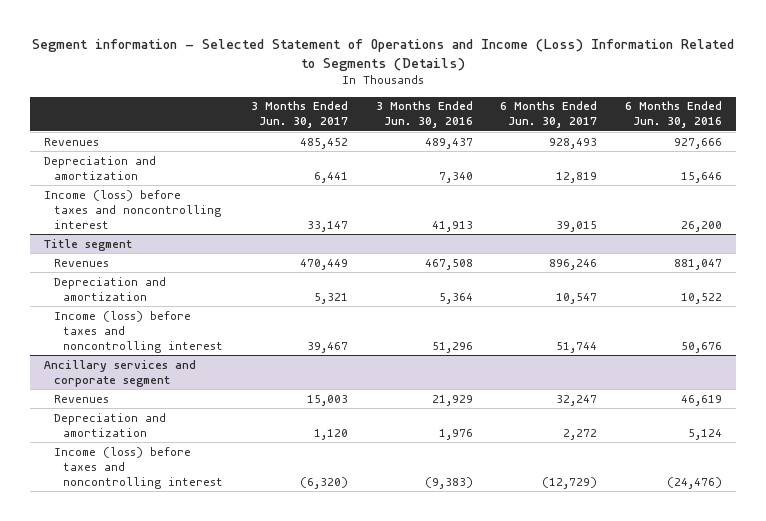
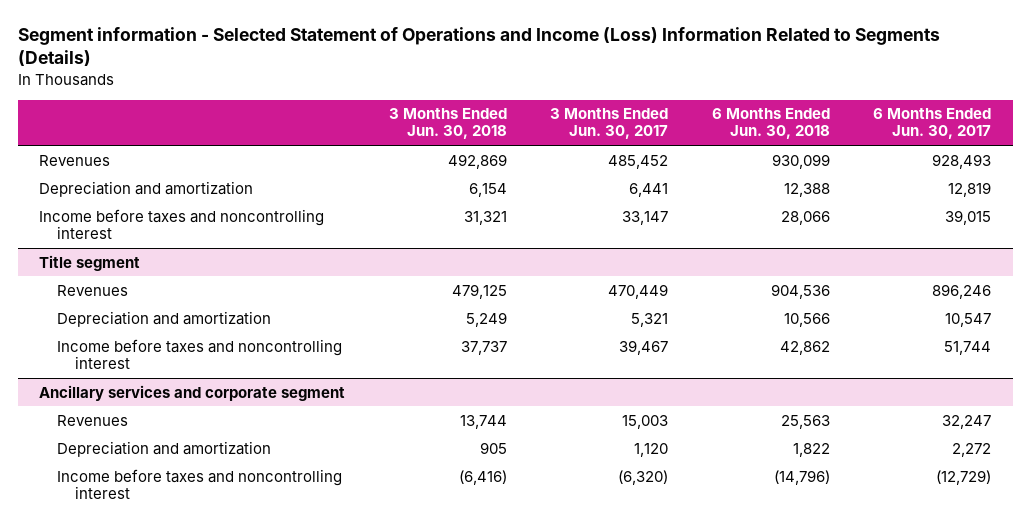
[375,101,473,129] 3 Months Ended Jun. 30, 2016 -> none
[625,101,723,129] 6 Months Ended Jun. 30, 2016 -> none
none -> [388,108,507,140] 3 Months Ended Jun. 30, 2018
none -> [711,108,830,140] 6 Months Ended Jun. 30, 2018
[44,189,221,229] Income (loss) before taxes and noncontrolling interest -> [39,208,325,239] Income before taxes and noncontrolling interest
[53,310,224,353] Income (loss) before taxes and noncontrolling interest -> [57,338,343,369] Income before taxes and noncontrolling interest
[53,446,224,489] Income (loss) before taxes and noncontrolling interest -> [57,468,343,499] Income before taxes and noncontrolling interest

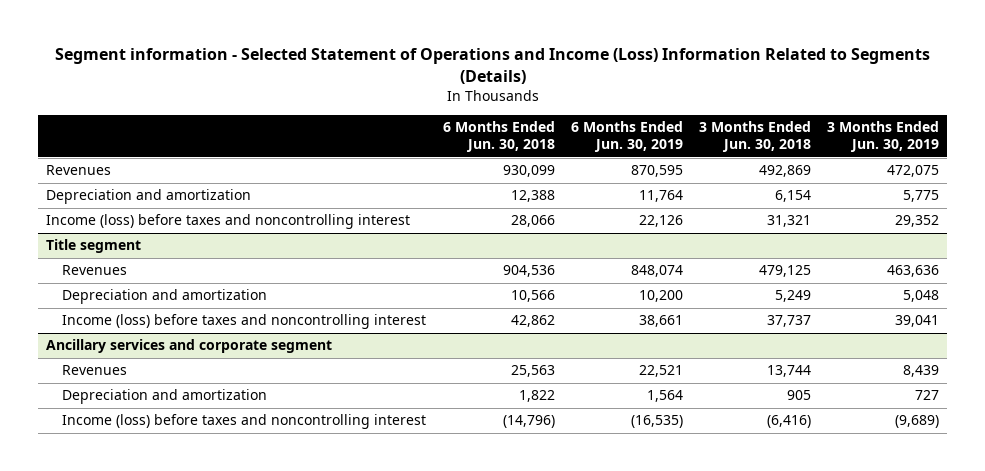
[550,108,669,140] 3 Months Ended Jun. 30, 2017 -> none
[872,108,991,140] 6 Months Ended Jun. 30, 2017 -> none
none -> [570,121,683,153] 6 Months Ended Jun. 30, 2019
none -> [827,121,940,153] 3 Months Ended Jun. 30, 2019
[39,208,325,239] Income before taxes and noncontrolling interest -> [46,214,411,230] Income (loss) before taxes and noncontrolling interest
[57,338,343,369] Income before taxes and noncontrolling interest -> [62,314,427,330] Income (loss) before taxes and noncontrolling interest
[57,468,343,499] Income before taxes and noncontrolling interest -> [62,414,427,430] Income (loss) before taxes and noncontrolling interest

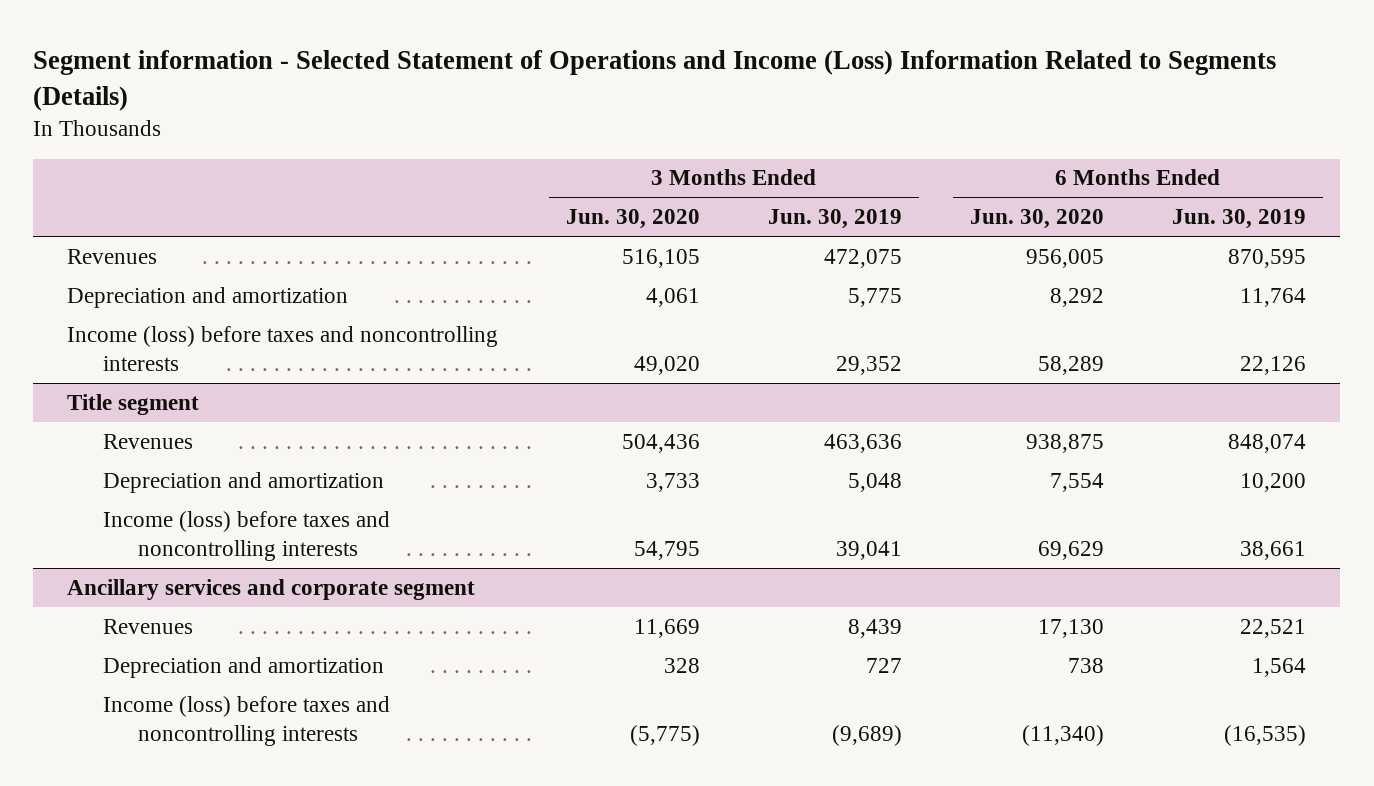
[442,121,555,153] 6 Months Ended Jun. 30, 2018 -> none
[698,121,811,153] 3 Months Ended Jun. 30, 2018 -> none
none -> [566,209,701,230] Jun. 30, 2020
none -> [970,209,1105,230] Jun. 30, 2020
[46,214,411,230] Income (loss) before taxes and noncontrolling interest -> [67,325,499,372] Income (loss) before taxes and noncontrolling interests
[62,314,427,330] Income (loss) before taxes and noncontrolling interest -> [102,510,390,562] Income (loss) before taxes and noncontrolling interests
[62,414,427,430] Income (loss) before taxes and noncontrolling interest -> [102,695,390,747] Income (loss) before taxes and noncontrolling interests

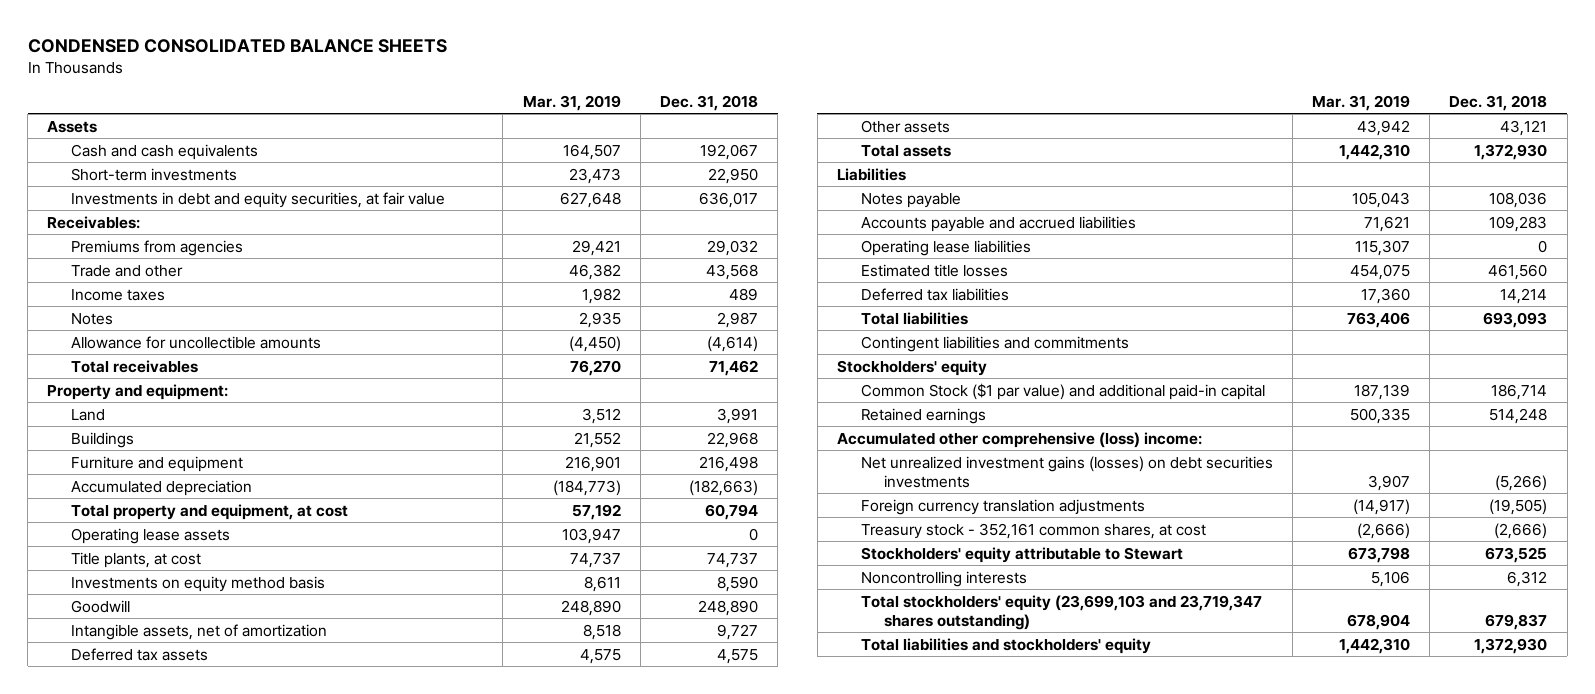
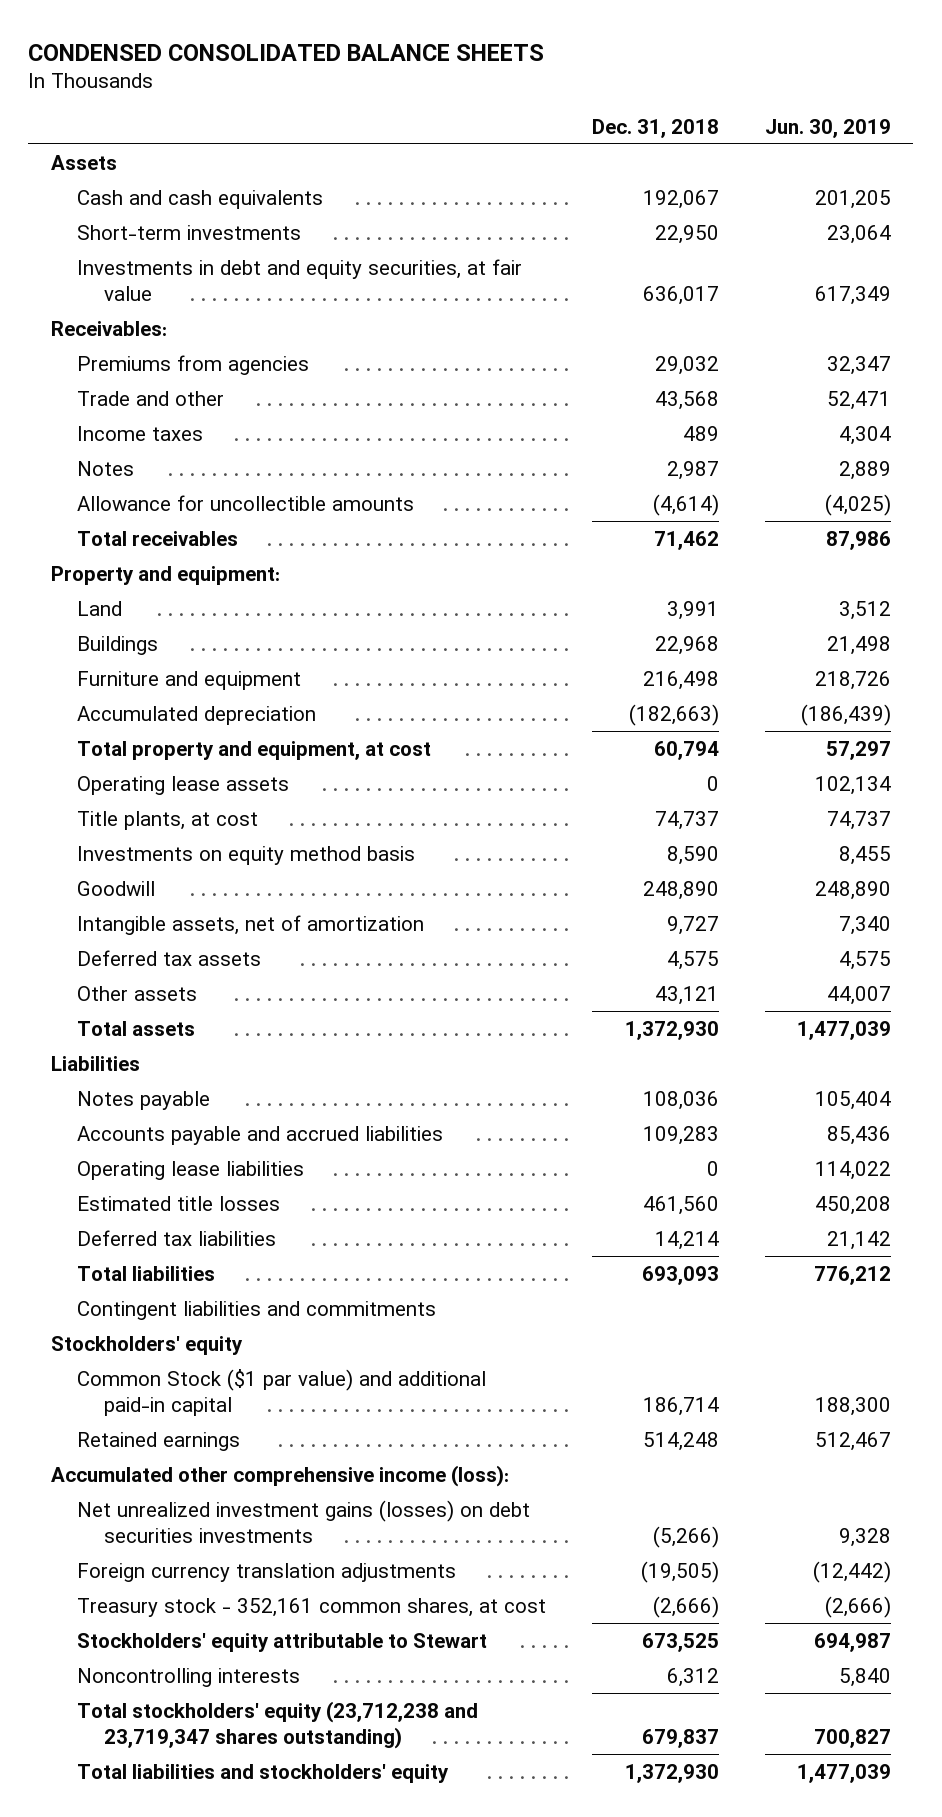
[522,94,621,111] Mar. 31, 2019 -> none
none -> [764,118,891,138] Jun. 30, 2019
[836,431,1202,448] Accumulated other comprehensive (loss) income: -> [51,1464,510,1487] Accumulated other comprehensive income (loss):
[860,594,1262,630] Total stockholders' equity (23,699,103 and 23,719,347 shares outstanding) -> [77,1700,479,1750] Total stockholders' equity (23,712,238 and 23,719,347 shares outstanding)

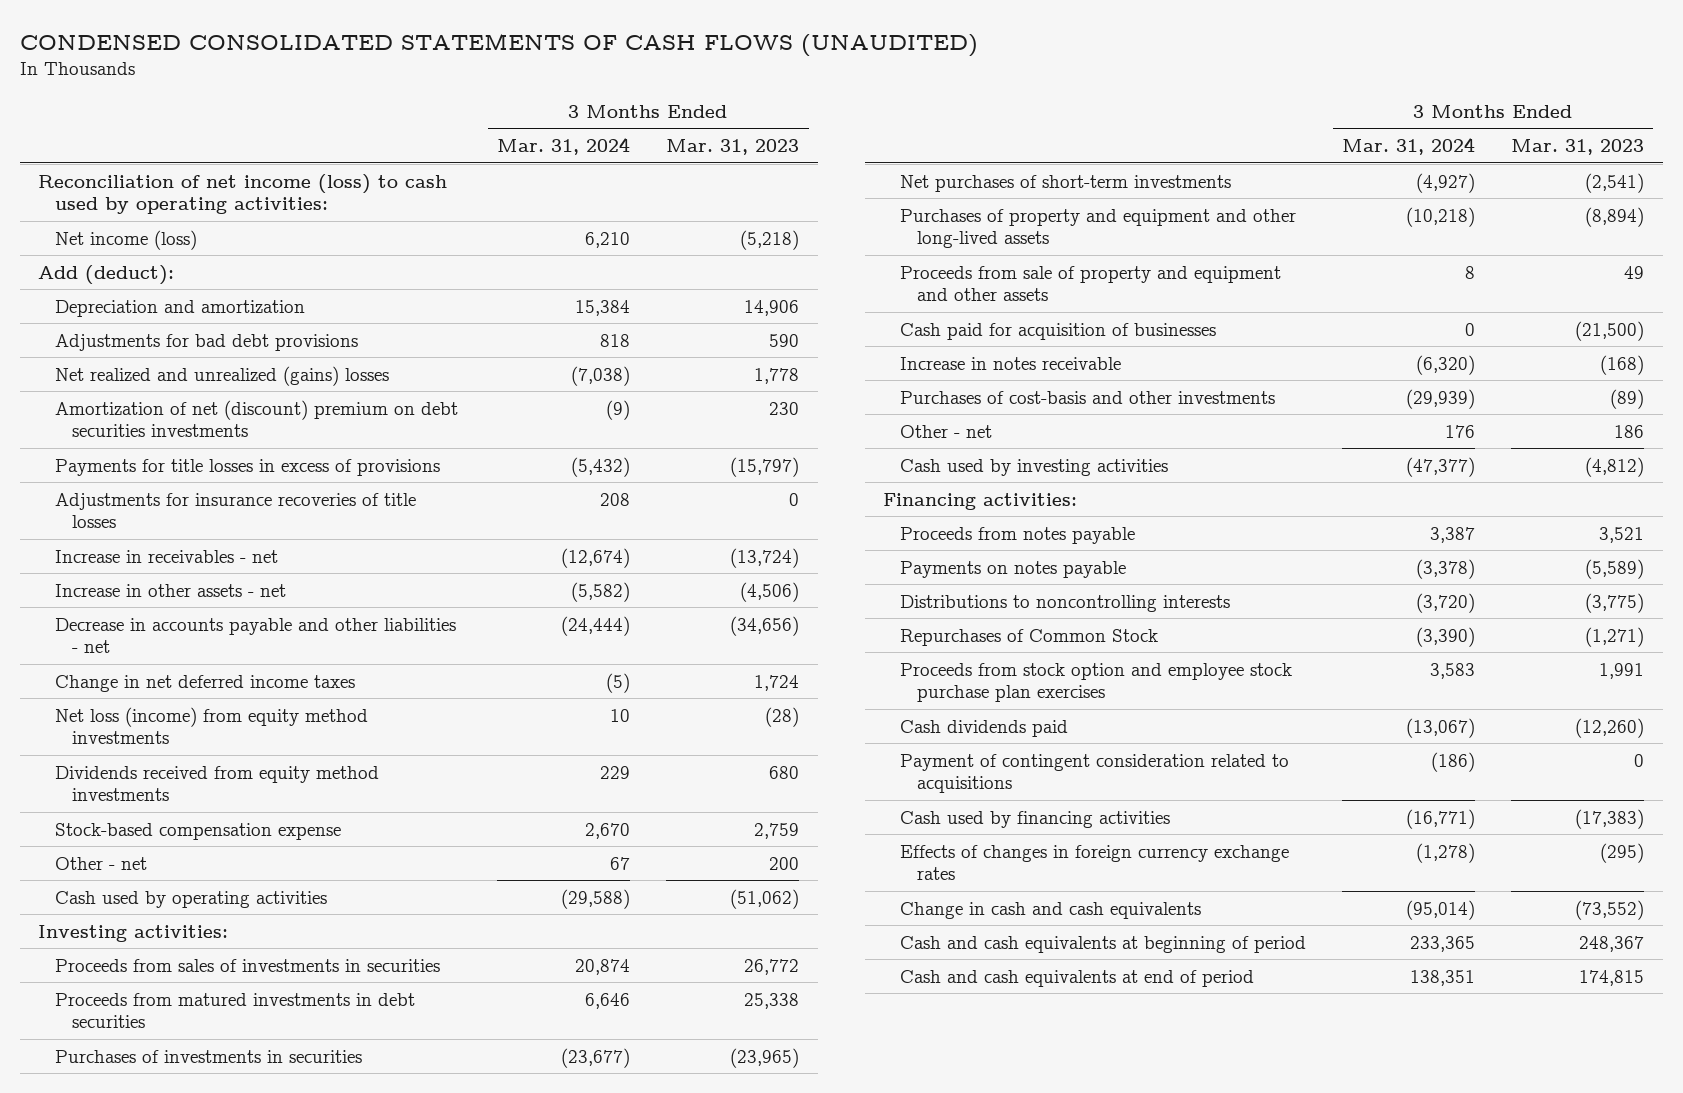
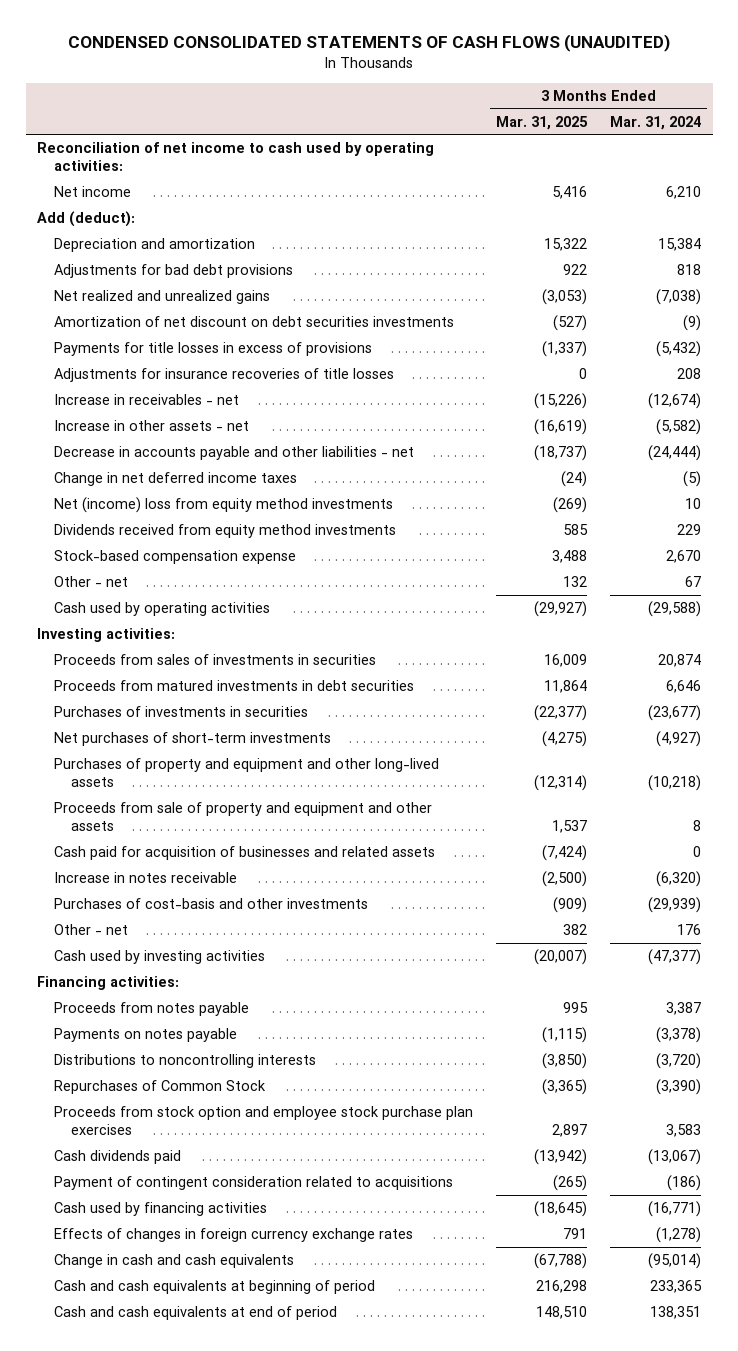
[666,139,800,156] Mar. 31, 2023 -> none
none -> [496,115,589,130] Mar. 31, 2025
[38,173,448,215] Reconciliation of net income (loss) to cash used by operating activities: -> [37,142,435,172] Reconciliation of net income to cash used by operating activities:
[54,229,197,250] Net income (loss) -> [54,186,132,198] Net income
[54,365,389,386] Net realized and unrealized (gains) losses -> [54,290,271,305] Net realized and unrealized gains
[54,399,458,438] Amortization of net (discount) premium on debt securities investments -> [54,316,455,328] Amortization of net discount on debt securities investments
[54,706,368,745] Net loss (income) from equity method investments -> [54,497,394,514] Net (income) loss from equity method investments
[899,322,1216,340] Cash paid for acquisition of businesses -> [54,846,436,861] Cash paid for acquisition of businesses and related assets

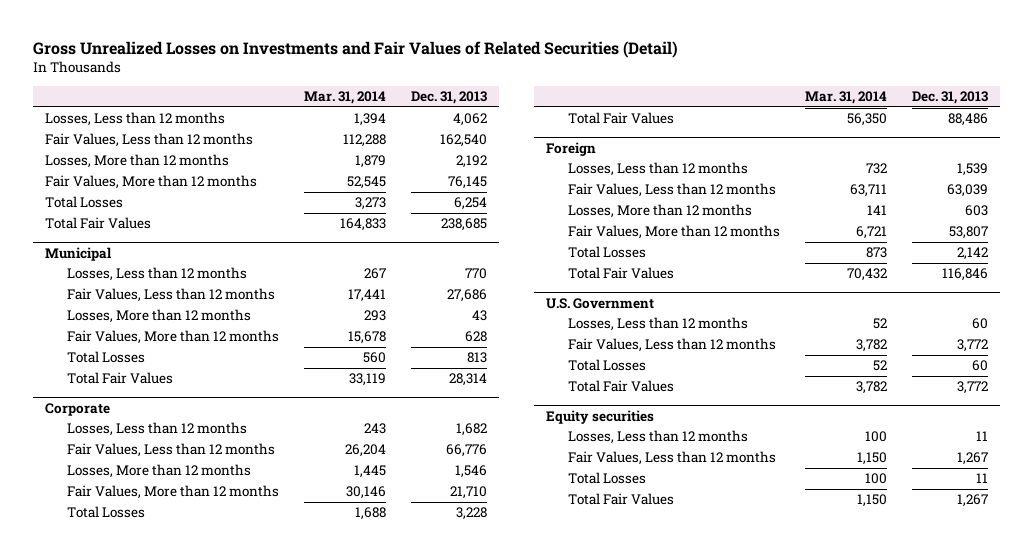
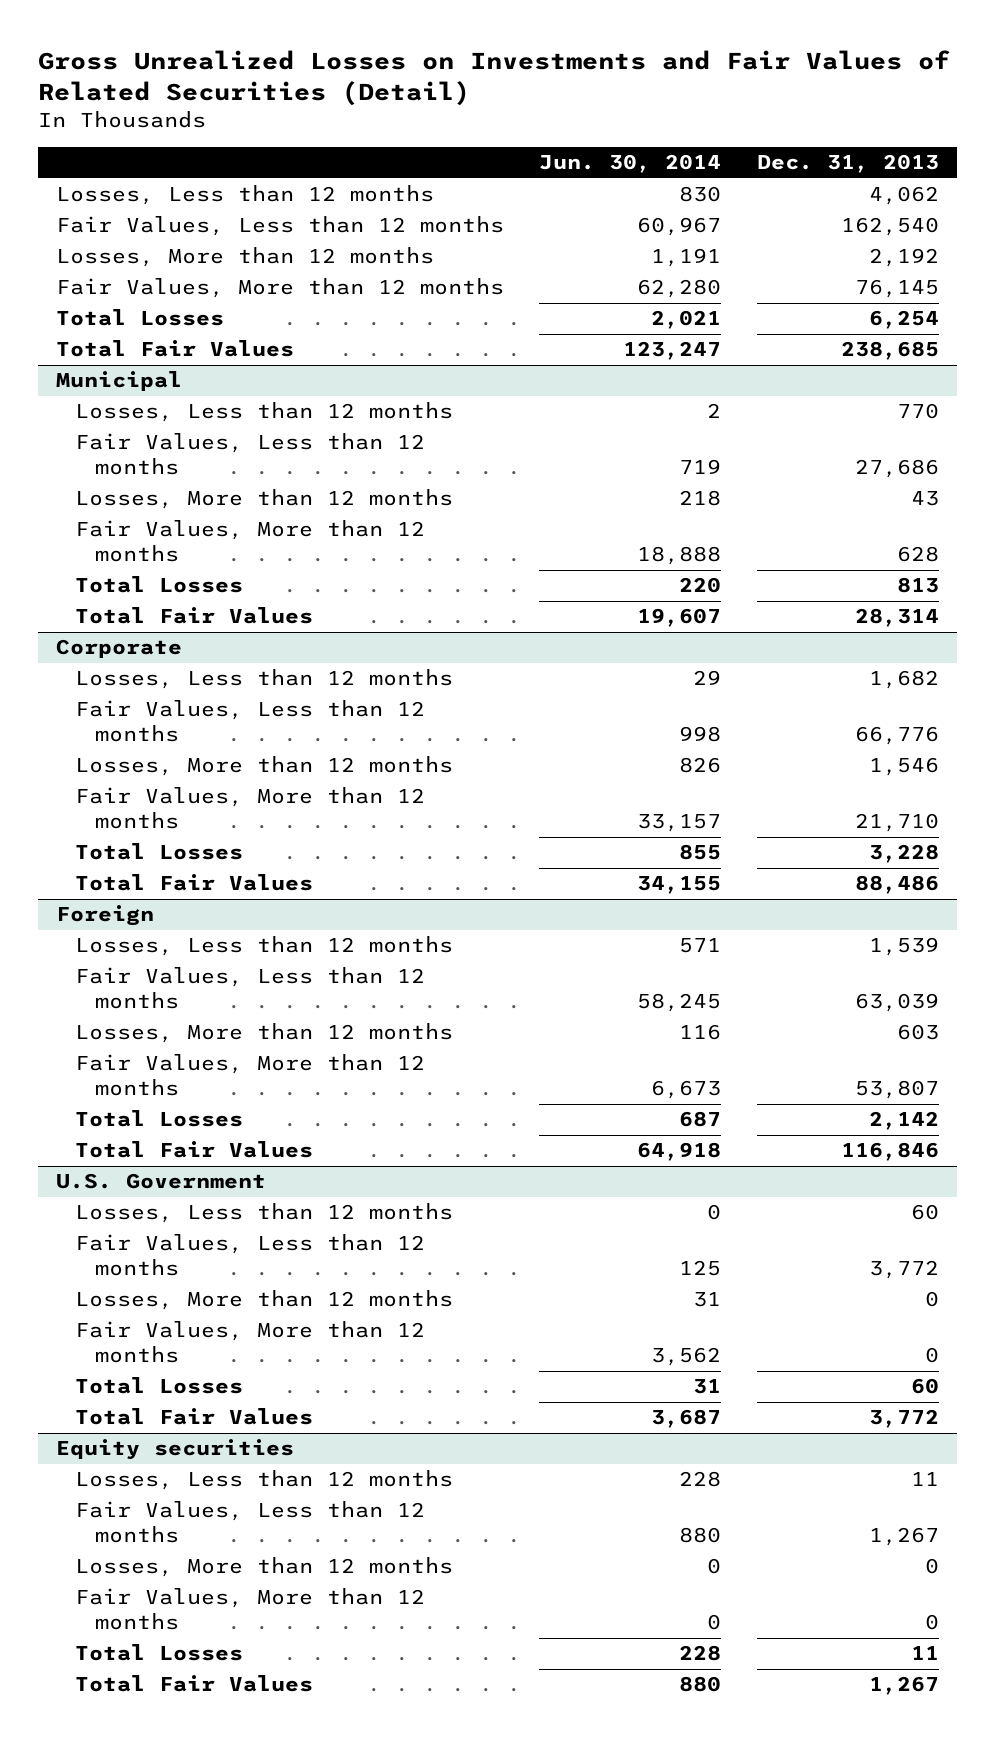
[303,91,386,105] Mar. 31, 2014 -> none
none -> [539,154,722,174] Jun. 30, 2014
none -> [75,1290,454,1311] Losses, More than 12 months
none -> [75,1321,426,1364] Fair Values, More than 12 months
none -> [75,1557,454,1578] Losses, More than 12 months
none -> [75,1588,426,1631] Fair Values, More than 12 months

